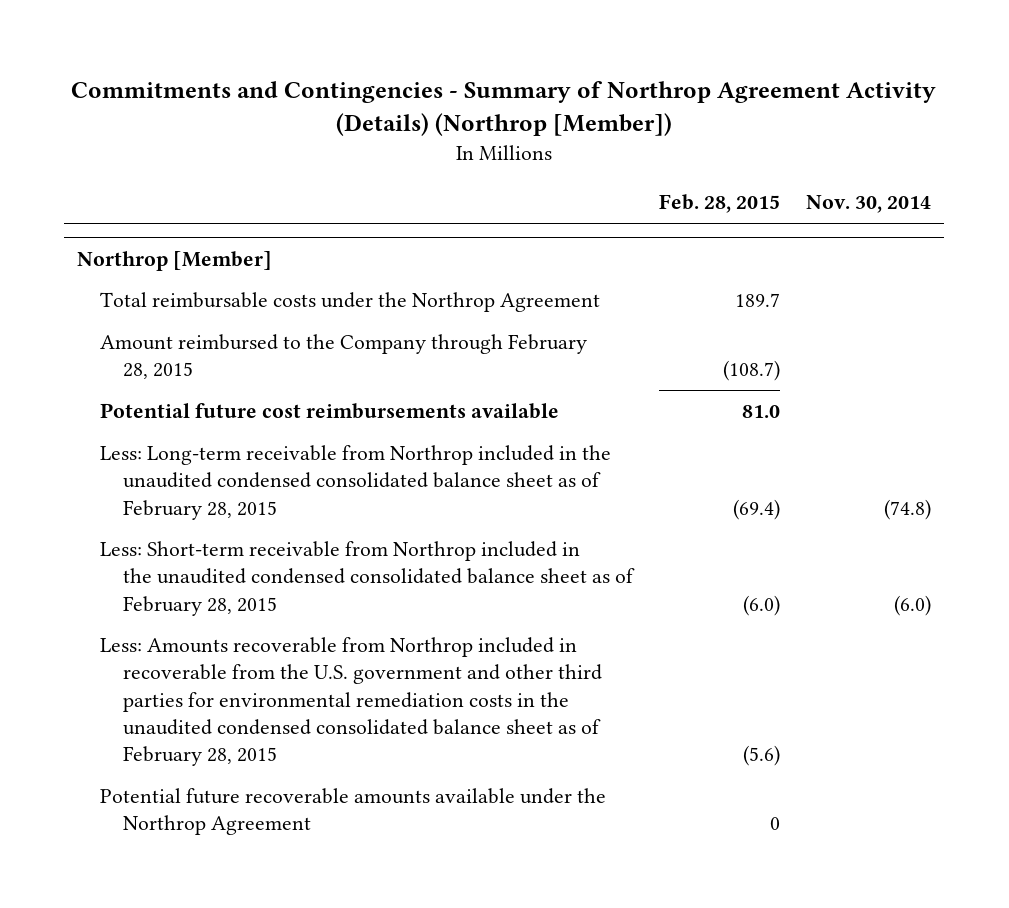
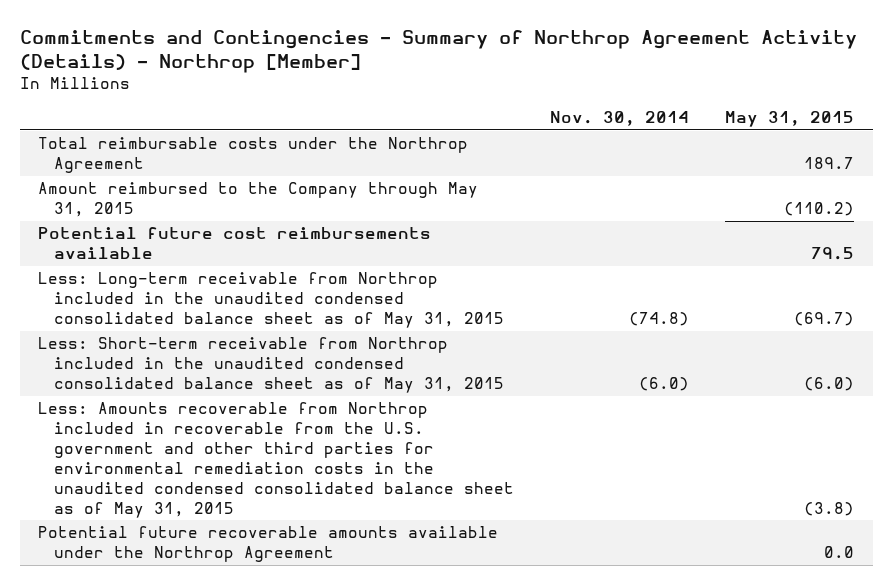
[71,80,937,137] Commitments and Contingencies - Summary of Northrop Agreement Activity (Details) (Northrop [Member]) -> [19,29,857,74] Commitments and Contingencies - Summary of Northrop Agreement Activity (Details) - Northrop [Member]
[658,194,780,214] Feb. 28, 2015 -> none
none -> [725,111,855,128] May 31, 2015
[77,250,273,271] Northrop [Member] -> none
[99,291,600,312] Total reimbursable costs under the Northrop Agreement -> none
[99,333,587,380] Amount reimbursed to the Company through February 28, 2015 -> none
[99,402,559,419] Potential future cost reimbursements available -> none
[99,444,611,520] Less: Long-term receivable from Northrop included in the unaudited condensed consolidated balance sheet as of February 28, 2015 -> none
[99,540,635,616] Less: Short-term receivable from Northrop included in the unaudited condensed consolidated balance sheet as of February 28, 2015 -> none
[99,636,602,767] Less: Amounts recoverable from Northrop included in recoverable from the U.S. government and other third parties for environmental remediation costs in the unaudited condensed consolidated balance sheet as of February 28, 2015 -> none
[99,787,606,836] Potential future recoverable amounts available under the Northrop Agreement -> none
none -> [37,137,468,174] Total reimbursable costs under the Northrop Agreement
none -> [37,182,478,218] Amount reimbursed to the Company through May 31, 2015
none -> [37,227,431,260] Potential future cost reimbursements available
none -> [37,272,504,329] Less: Long-term receivable from Northrop included in the unaudited condensed consolidated balance sheet as of May 31, 2015
none -> [37,337,504,394] Less: Short-term receivable from Northrop included in the unaudited condensed consolidated balance sheet as of May 31, 2015
none -> [37,402,514,518] Less: Amounts recoverable from Northrop included in recoverable from the U.S. government and other third parties for environmental remediation costs in the unaudited condensed consolidated balance sheet as of May 31, 2015
none -> [37,526,498,563] Potential future recoverable amounts available under the Northrop Agreement

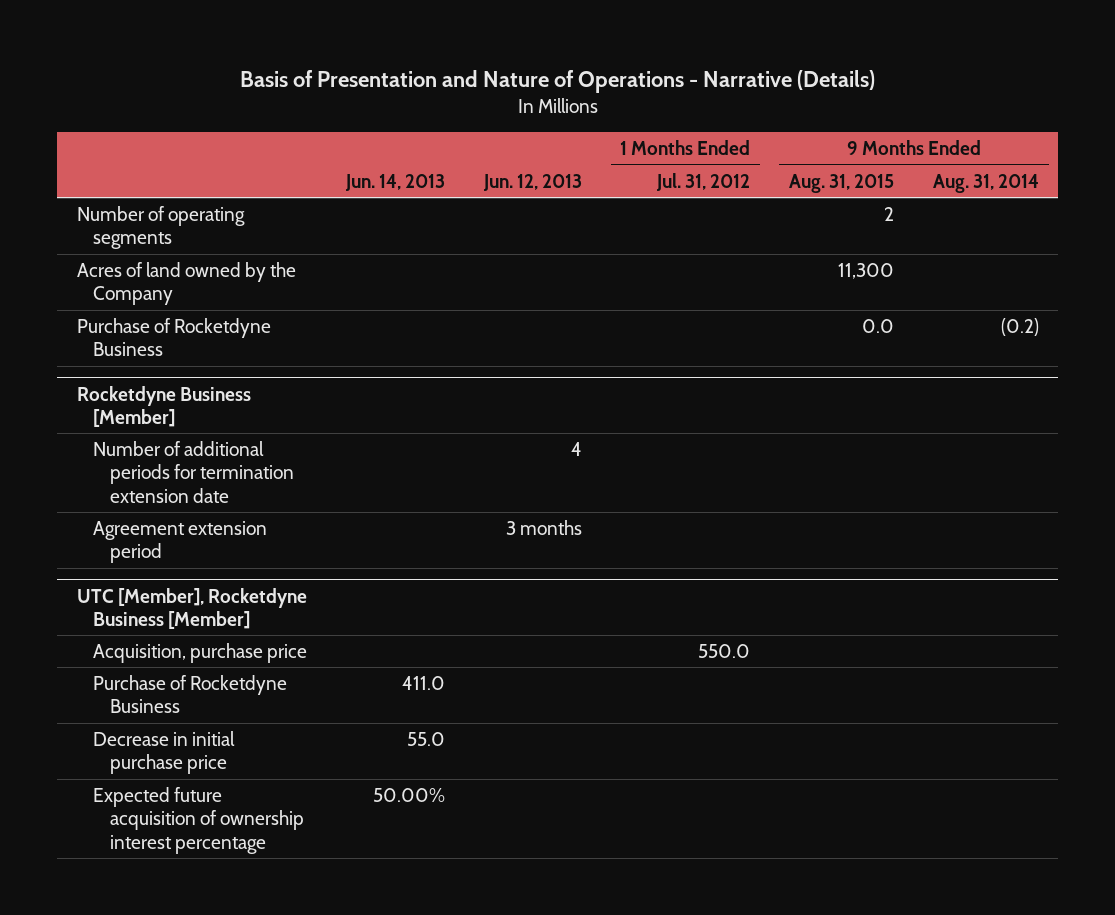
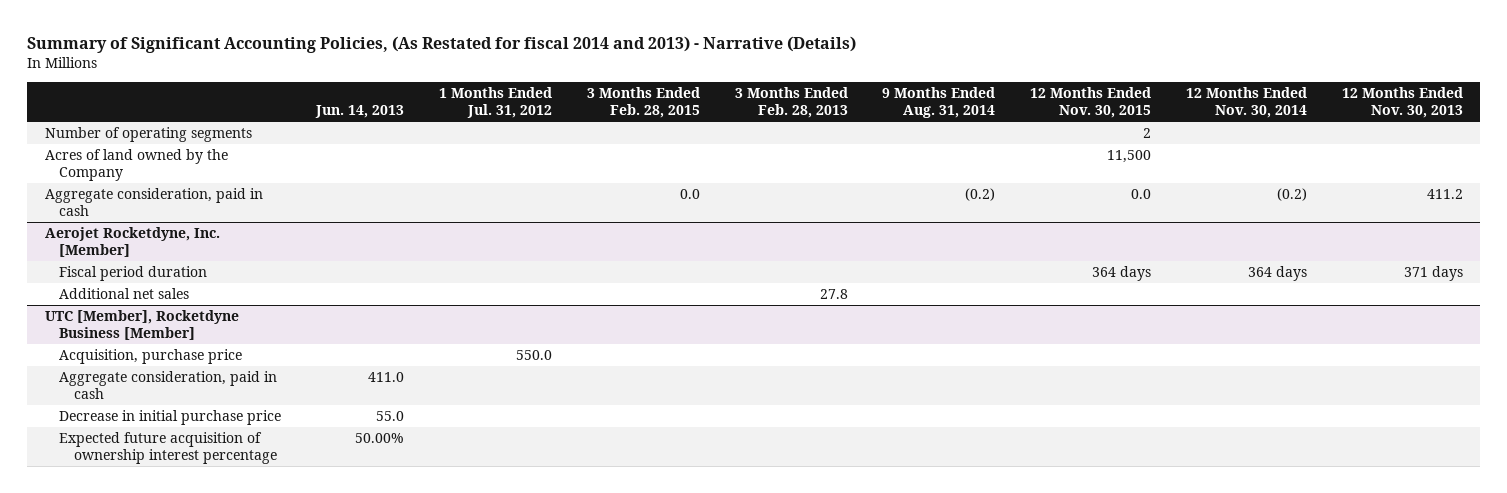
[239,70,875,94] Basis of Presentation and Nature of Operations - Narrative (Details) -> [27,35,857,53] Summary of Significant Accounting Policies, (As Restated for fiscal 2014 and 2013) - Narrative (Details)
[482,173,582,191] Jun. 12, 2013 -> none
[789,173,895,193] Aug. 31, 2015 -> none
none -> [586,86,700,119] 3 Months Ended Feb. 28, 2015
none -> [734,86,848,119] 3 Months Ended Feb. 28, 2013
none -> [1030,86,1152,119] 12 Months Ended Nov. 30, 2015
none -> [1185,86,1307,119] 12 Months Ended Nov. 30, 2014
none -> [1341,86,1463,119] 12 Months Ended Nov. 30, 2013
[76,385,251,428] Rocketdyne Business [Member] -> none
[93,440,295,503] Number of additional periods for termination extension date -> none
[93,520,268,564] Agreement extension period -> none
[76,317,271,357] Purchase of Rocketdyne Business -> [44,187,263,217] Aggregate consideration, paid in cash
none -> [44,226,220,258] Aerojet Rocketdyne, Inc. [Member]
none -> [59,265,208,281] Fiscal period duration
none -> [59,287,190,299] Additional net sales
[93,674,288,714] Purchase of Rocketdyne Business -> [59,370,278,400] Aggregate consideration, paid in cash

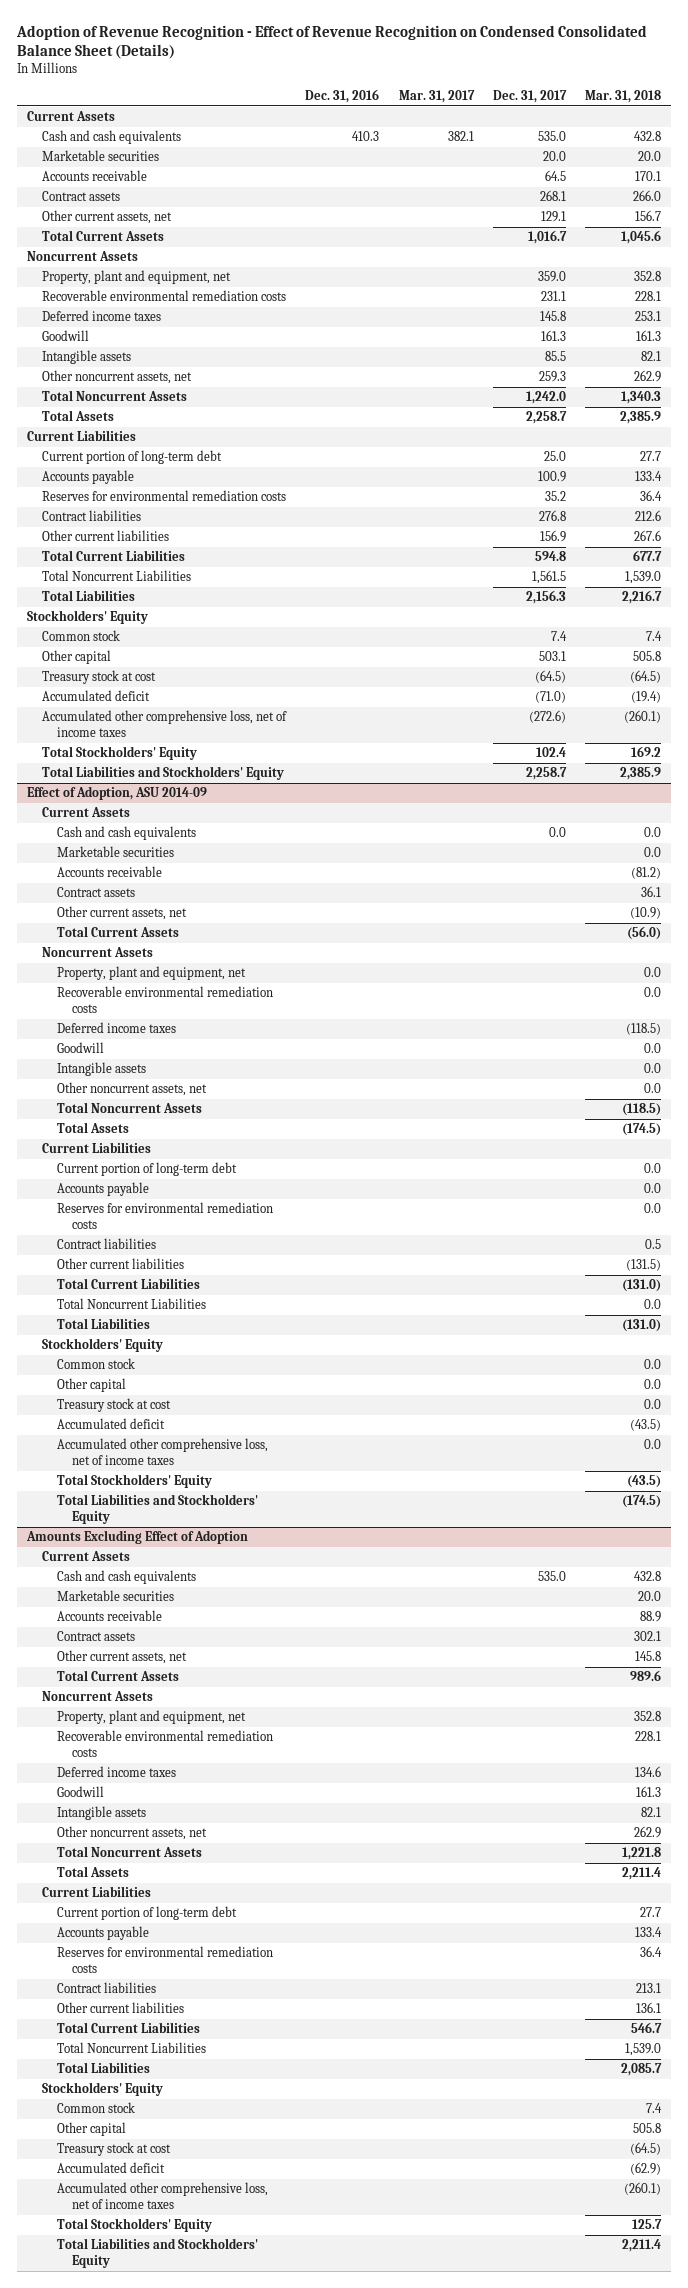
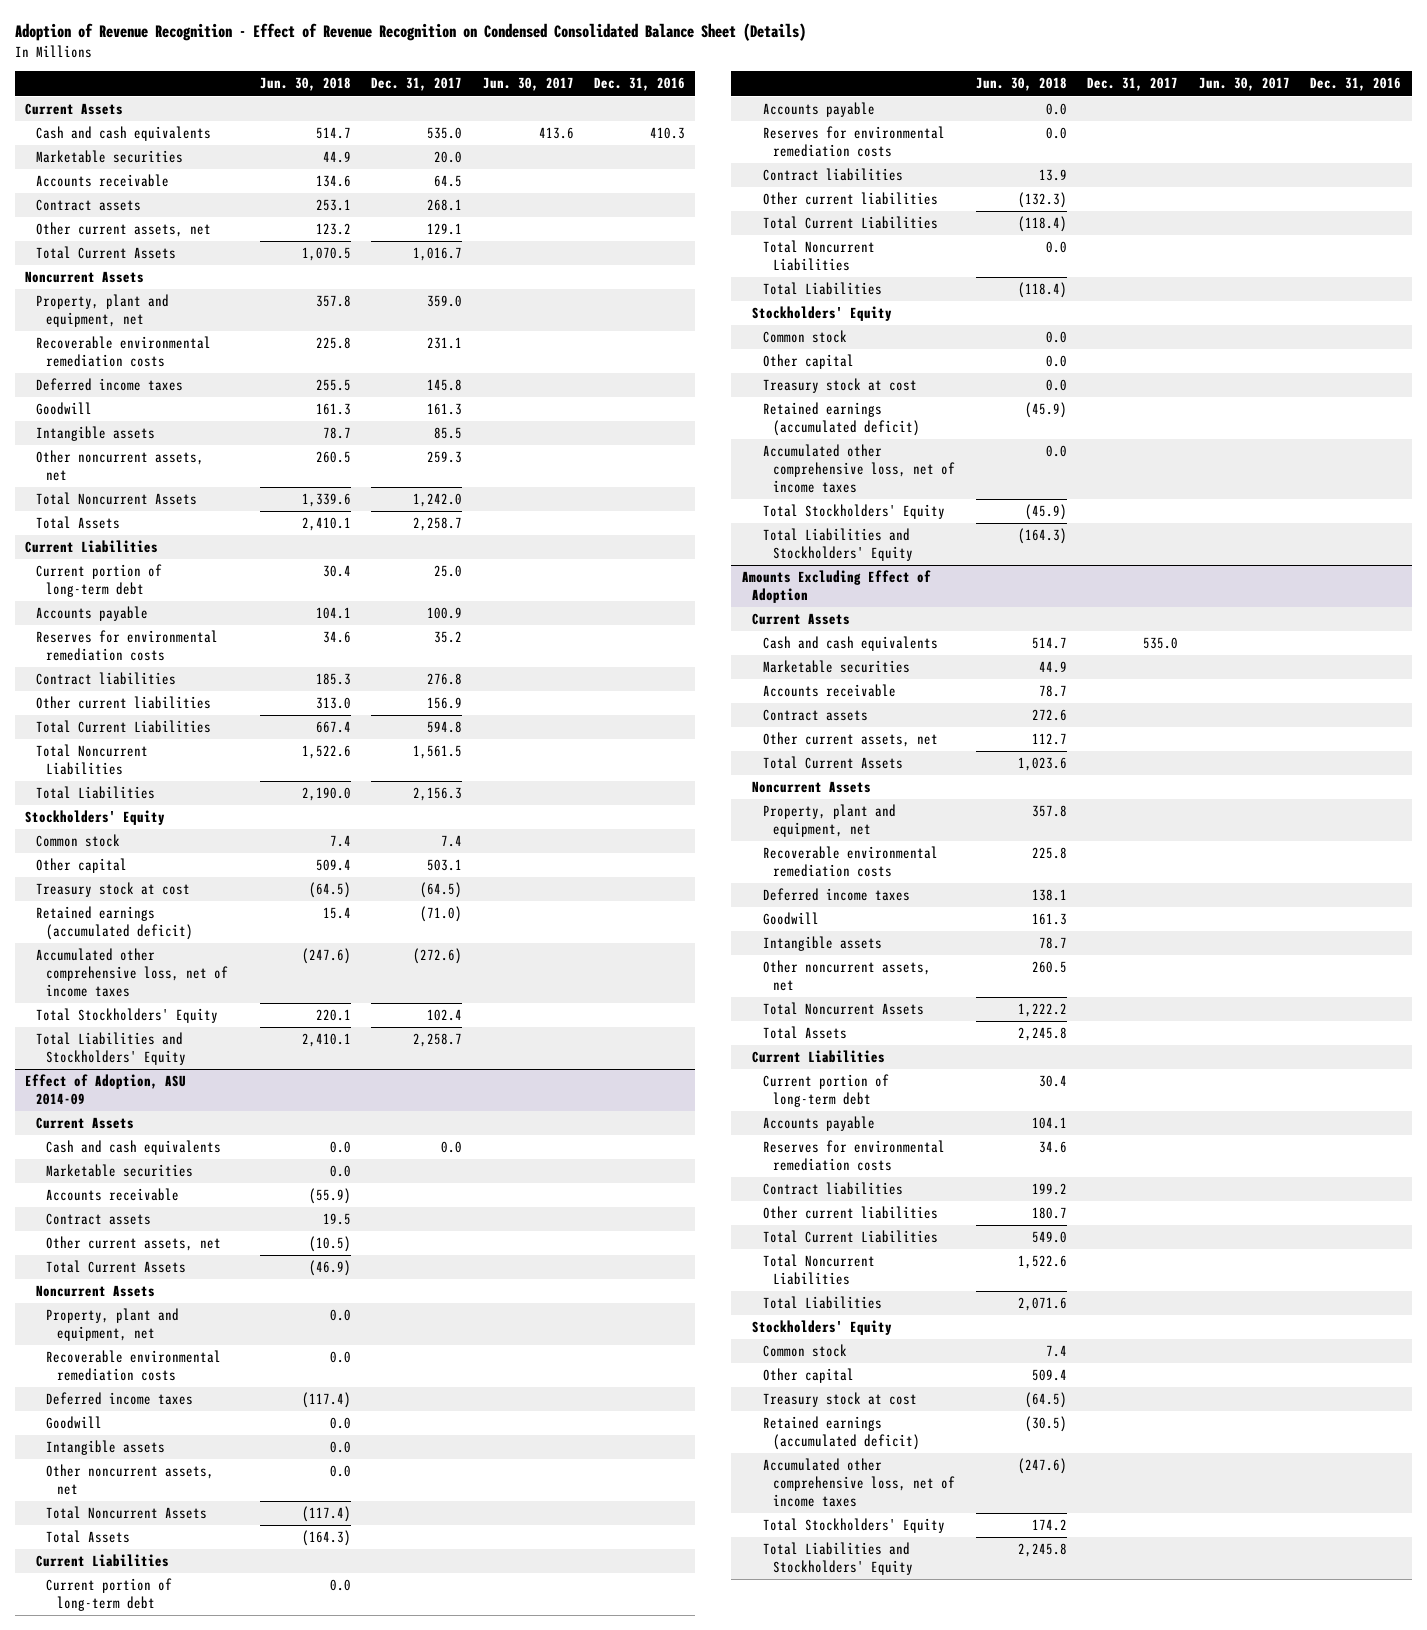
[398,90,475,104] Mar. 31, 2017 -> none
[585,90,662,104] Mar. 31, 2018 -> none
none -> [259,77,351,92] Jun. 30, 2018
none -> [482,77,574,92] Jun. 30, 2017
[42,690,151,702] Accumulated deficit -> [35,906,194,940] Retained earnings (accumulated deficit)
[57,1418,166,1430] Accumulated deficit -> [762,402,921,436] Retained earnings (accumulated deficit)
[57,2162,166,2174] Accumulated deficit -> [762,1416,921,1450] Retained earnings (accumulated deficit)

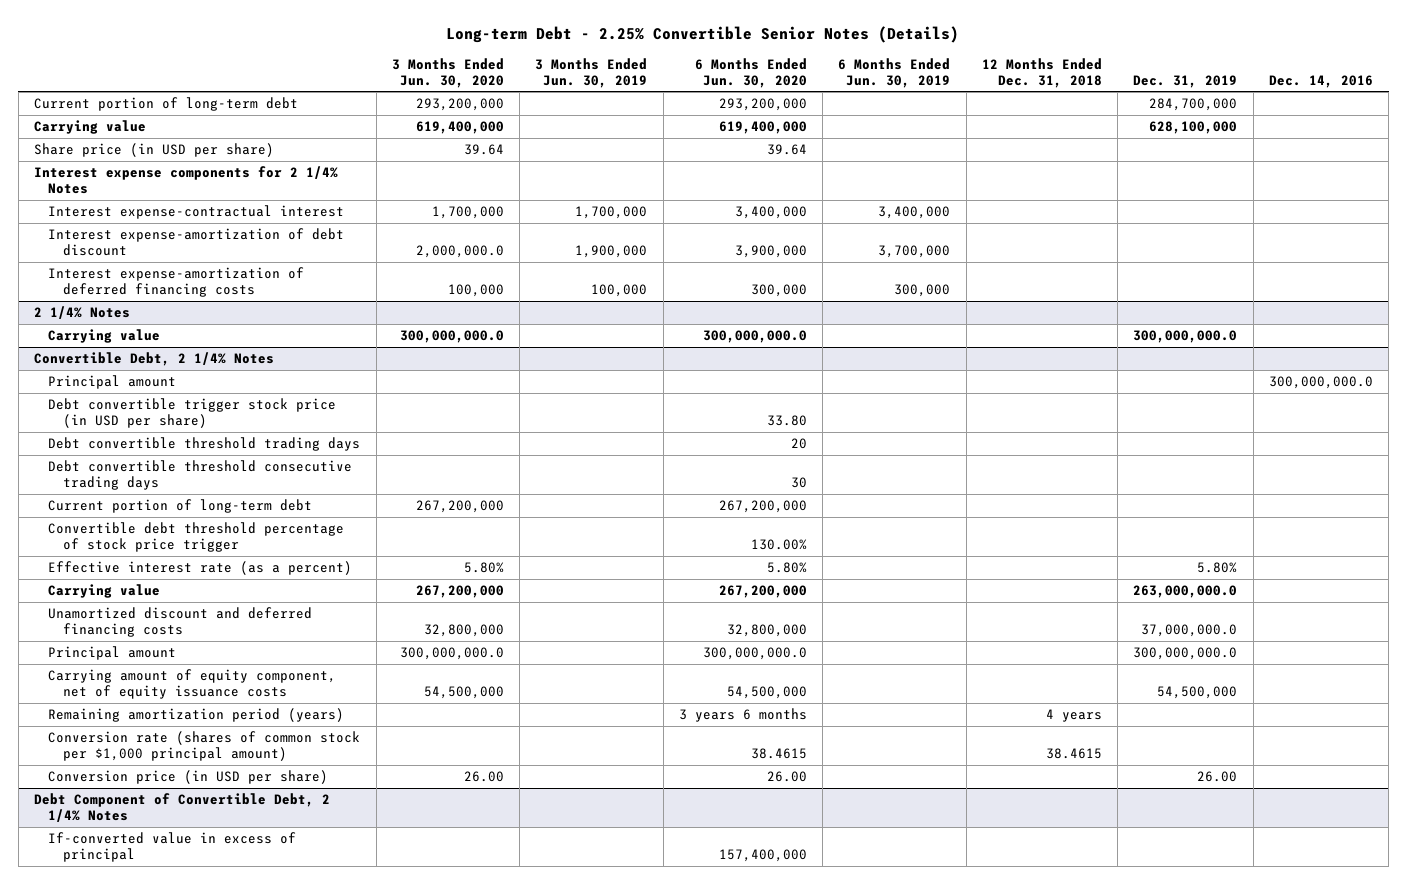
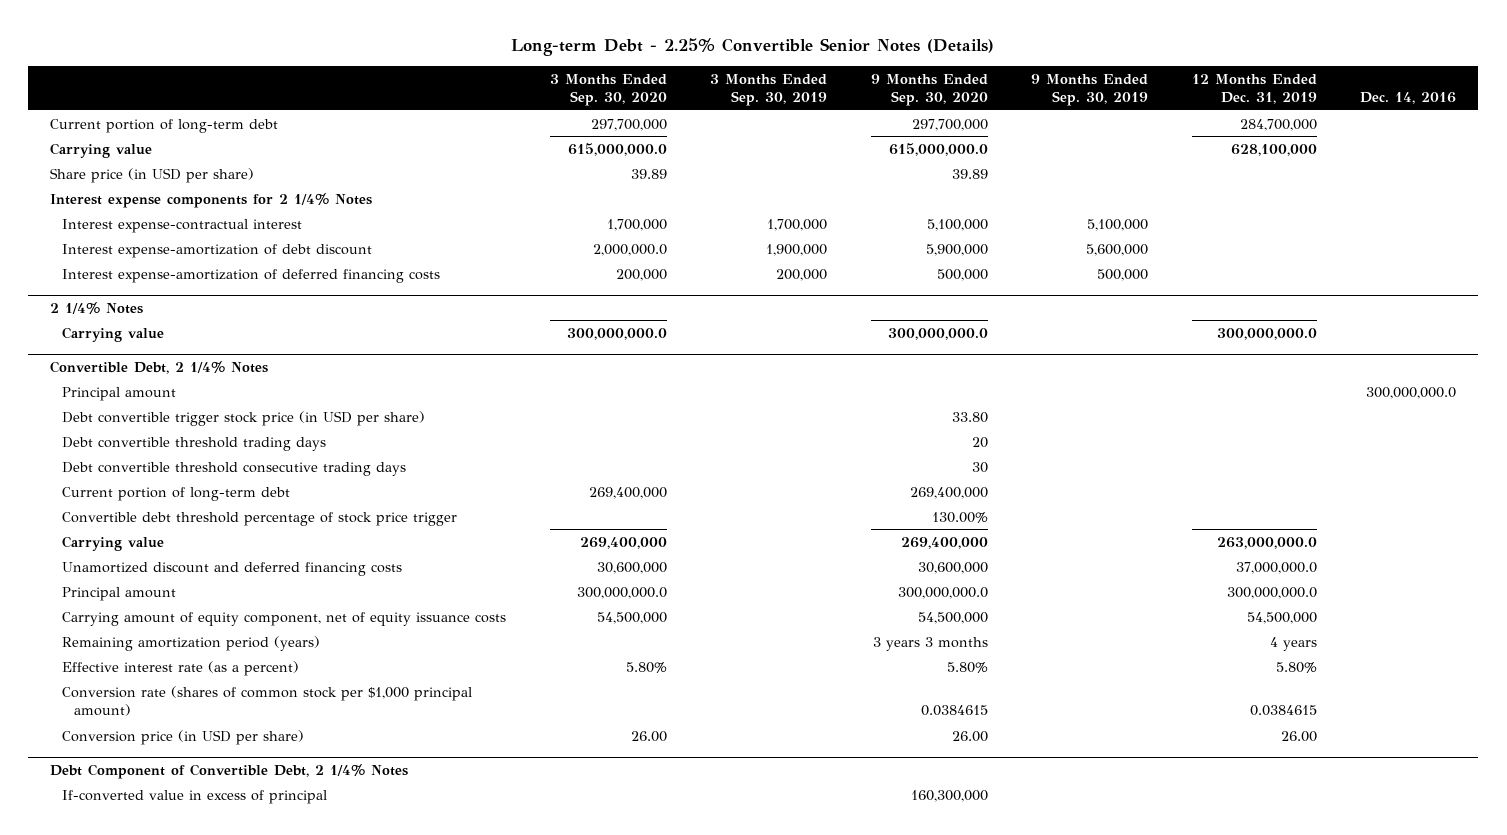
[391,57,504,88] 3 Months Ended Jun. 30, 2020 -> none
[535,57,648,88] 3 Months Ended Jun. 30, 2019 -> none
[694,57,807,88] 6 Months Ended Jun. 30, 2020 -> none
[838,57,951,88] 6 Months Ended Jun. 30, 2019 -> none
[981,57,1102,88] 12 Months Ended Dec. 31, 2018 -> none
[1133,74,1238,88] Dec. 31, 2019 -> none
none -> [549,73,667,106] 3 Months Ended Sep. 30, 2020
none -> [710,73,828,106] 3 Months Ended Sep. 30, 2019
none -> [870,73,988,106] 9 Months Ended Sep. 30, 2020
none -> [1031,73,1149,106] 9 Months Ended Sep. 30, 2019
none -> [1191,73,1317,104] 12 Months Ended Dec. 31, 2019
[48,561,353,576] Effective interest rate (as a percent) -> [62,660,300,676] Effective interest rate (as a percent)

